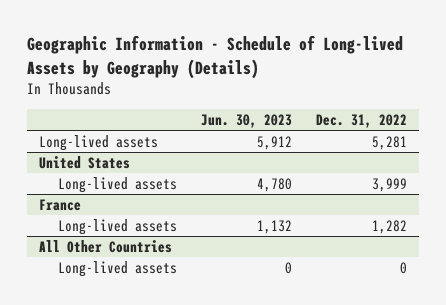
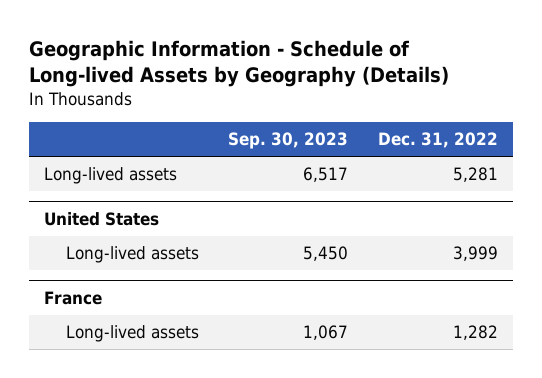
[200,113,292,128] Jun. 30, 2023 -> none
none -> [228,132,349,150] Sep. 30, 2023
[38,239,172,253] All Other Countries -> none
[57,260,177,277] Long-lived assets -> none

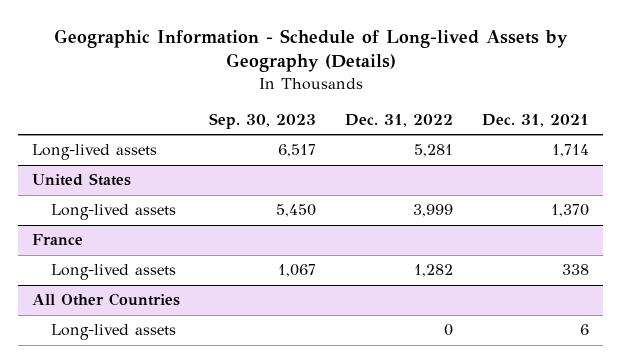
none -> [481,113,589,127] Dec. 31, 2021
none -> [32,293,181,307] All Other Countries
none -> [51,324,177,341] Long-lived assets

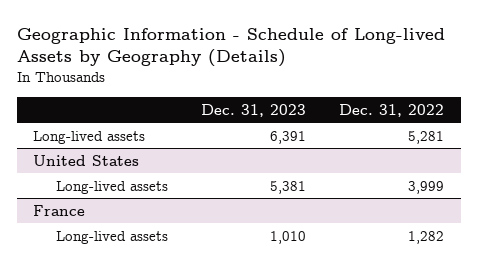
[209,112,317,129] Sep. 30, 2023 -> none
[481,113,589,127] Dec. 31, 2021 -> none
none -> [201,103,307,117] Dec. 31, 2023
[32,293,181,307] All Other Countries -> none
[51,324,177,341] Long-lived assets -> none

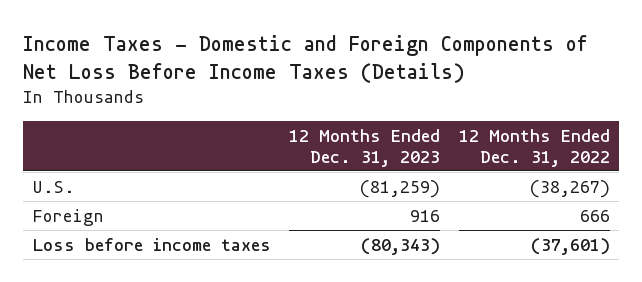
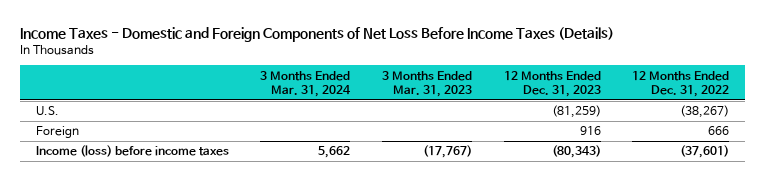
none -> [260,70,352,97] 3 Months Ended Mar. 31, 2024
none -> [381,70,472,97] 3 Months Ended Mar. 31, 2023
[32,237,271,251] Loss before income taxes -> [35,145,229,158] Income (loss) before income taxes

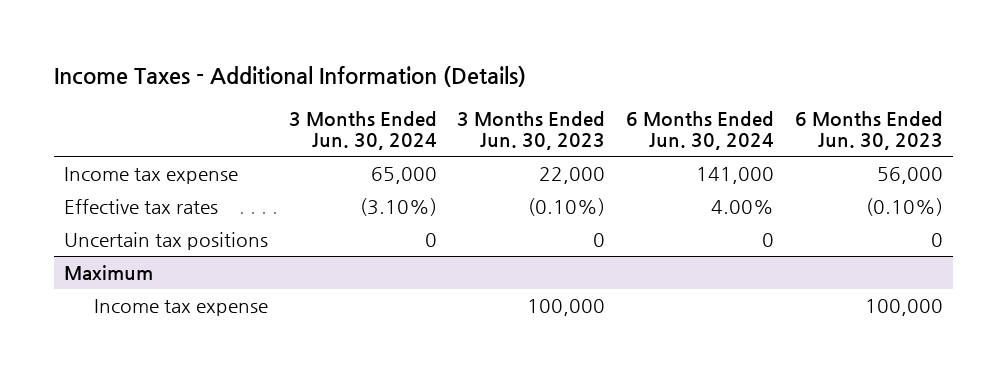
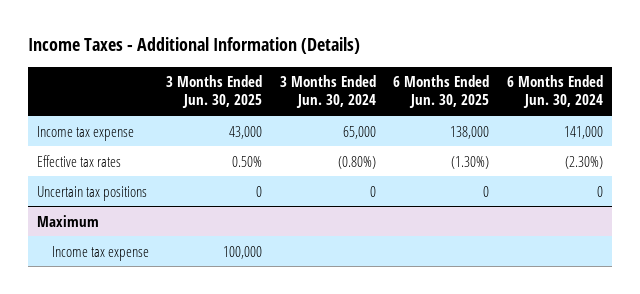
[457,110,606,151] 3 Months Ended Jun. 30, 2023 -> none
[794,110,943,151] 6 Months Ended Jun. 30, 2023 -> none
none -> [166,75,263,109] 3 Months Ended Jun. 30, 2025
none -> [393,75,490,109] 6 Months Ended Jun. 30, 2025
[359,197,437,216] (3.10%) -> [337,155,376,169] (0.80%)
[711,199,775,214] 4.00% -> [565,155,604,169] (2.30%)

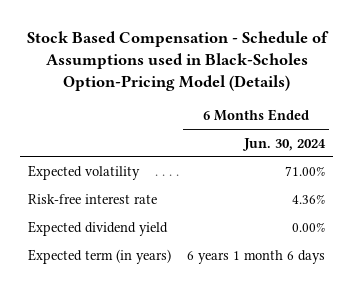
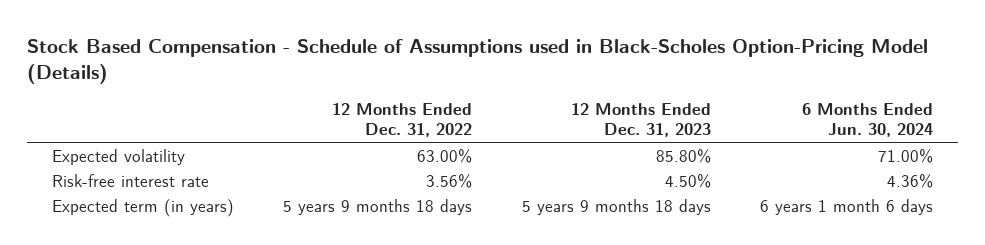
none -> [332,102,473,138] 12 Months Ended Dec. 31, 2022
none -> [570,102,711,138] 12 Months Ended Dec. 31, 2023
[28,221,169,237] Expected dividend yield -> none

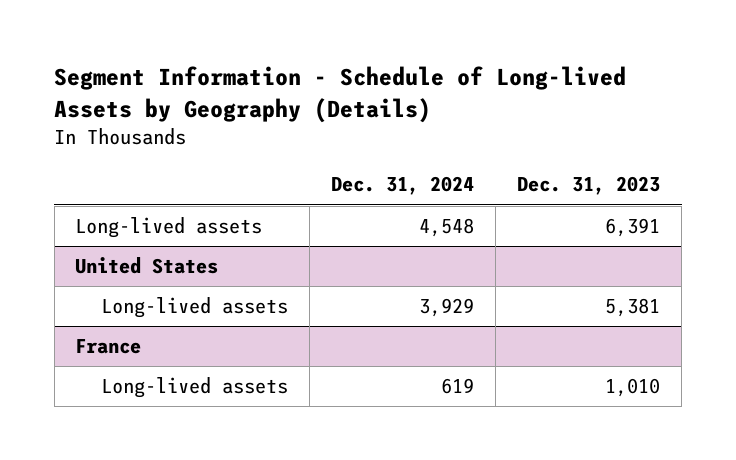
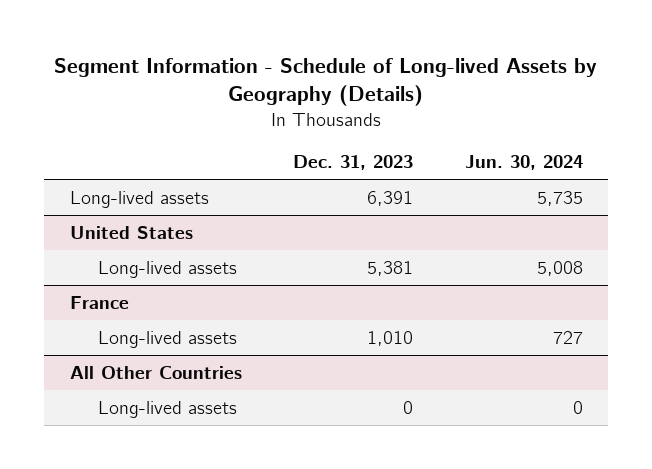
[331,176,475,196] Dec. 31, 2024 -> none
none -> [464,155,583,171] Jun. 30, 2024
none -> [69,365,242,379] All Other Countries
none -> [98,400,238,418] Long-lived assets

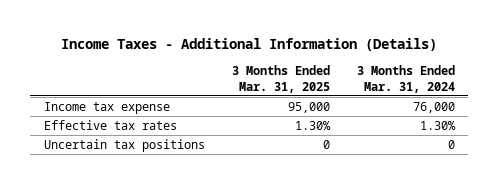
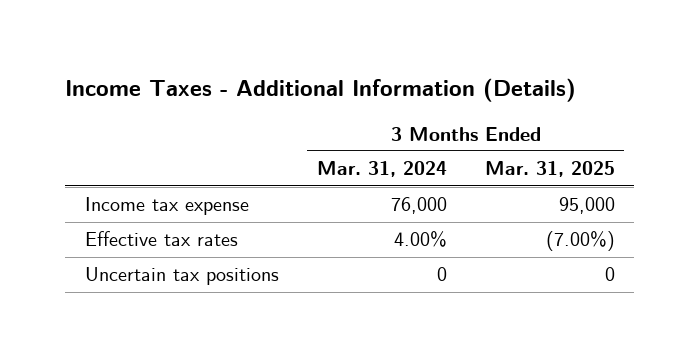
[294,120,331,130] 1.30% -> [545,231,615,252] (7.00%)
[419,120,456,130] 1.30% -> [393,231,447,248] 4.00%

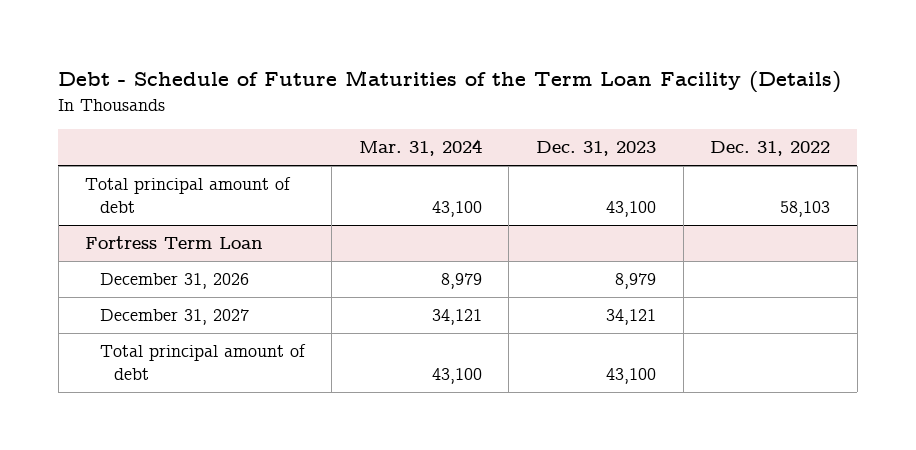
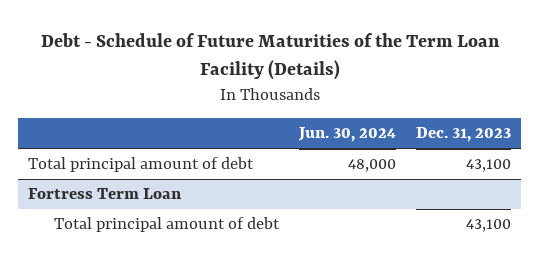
[358,139,482,157] Mar. 31, 2024 -> none
[710,141,831,157] Dec. 31, 2022 -> none
none -> [298,127,397,143] Jun. 30, 2024
[99,273,249,290] December 31, 2026 -> none
[99,309,249,326] December 31, 2027 -> none

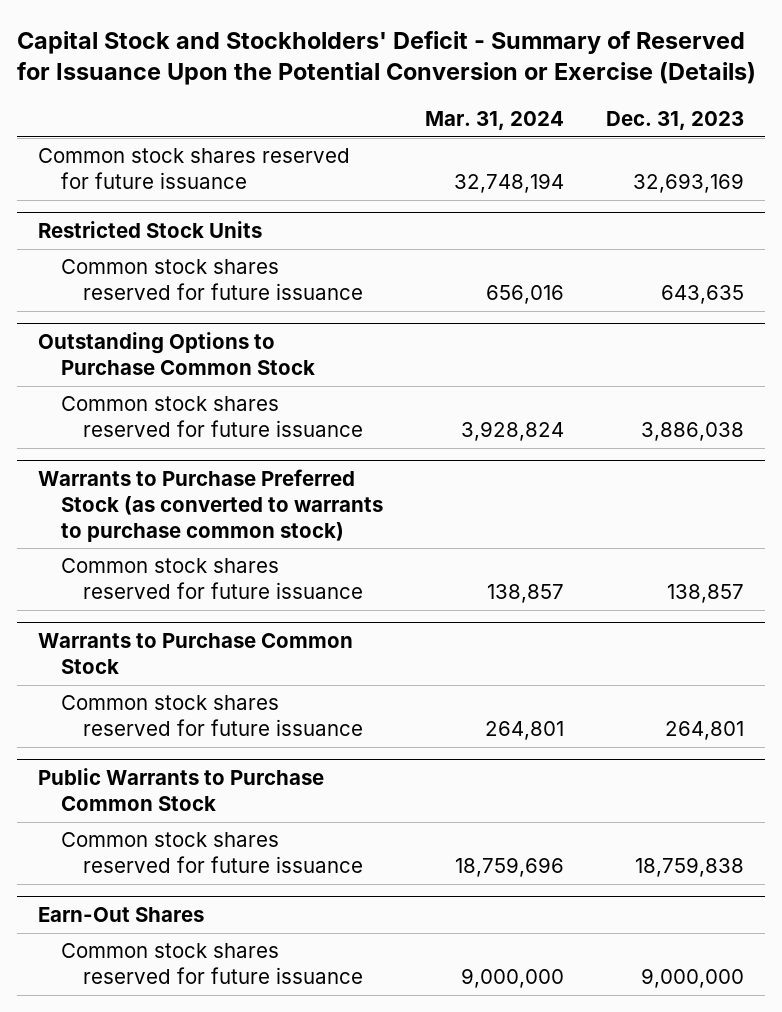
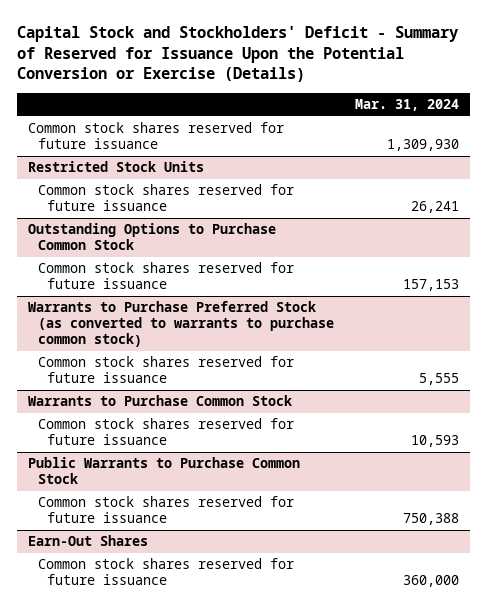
[605,111,744,131] Dec. 31, 2023 -> none
[453,173,564,194] 32,748,194 -> [387,139,460,152] 1,309,930
[485,285,564,305] 656,016 -> [411,201,460,214] 26,241
[460,421,564,442] 3,928,824 -> [403,279,460,292] 157,153
[486,584,564,604] 138,857 -> [419,373,460,386] 5,555
[484,721,564,741] 264,801 -> [411,435,460,448] 10,593
[454,857,564,878] 18,759,696 -> [403,513,460,526] 750,388
[460,968,564,989] 9,000,000 -> [403,575,460,588] 360,000

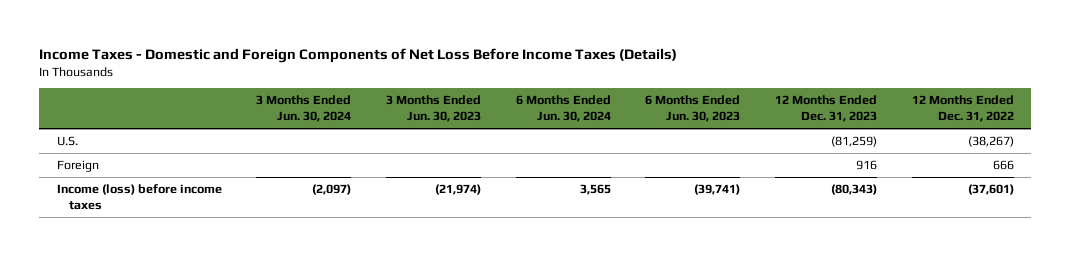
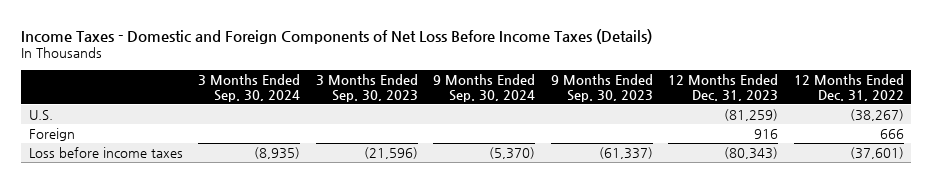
[256,95,352,123] 3 Months Ended Jun. 30, 2024 -> none
[386,95,482,123] 3 Months Ended Jun. 30, 2023 -> none
[515,95,611,123] 6 Months Ended Jun. 30, 2024 -> none
[645,95,741,123] 6 Months Ended Jun. 30, 2023 -> none
none -> [198,73,301,102] 3 Months Ended Sep. 30, 2024
none -> [315,73,418,102] 3 Months Ended Sep. 30, 2023
none -> [433,73,536,102] 9 Months Ended Sep. 30, 2024
none -> [550,73,653,102] 9 Months Ended Sep. 30, 2023
[56,183,222,211] Income (loss) before income taxes -> [28,146,183,158] Loss before income taxes

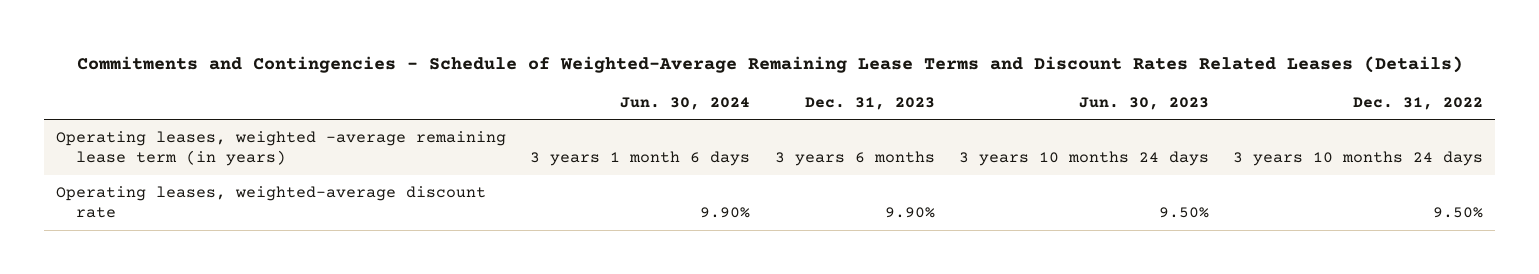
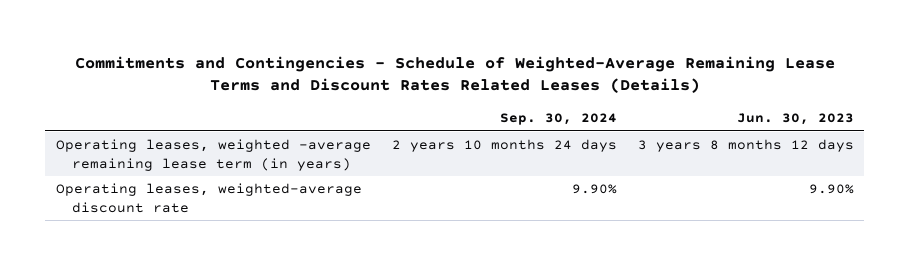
[620,96,751,110] Jun. 30, 2024 -> none
[804,96,935,110] Dec. 31, 2023 -> none
[1353,96,1484,110] Dec. 31, 2022 -> none
none -> [499,113,617,126] Sep. 30, 2024
[958,151,1209,167] 3 years 10 months 24 days -> [637,139,854,153] 3 years 8 months 12 days
[1158,207,1209,219] 9.50% -> [808,184,854,195] 9.90%

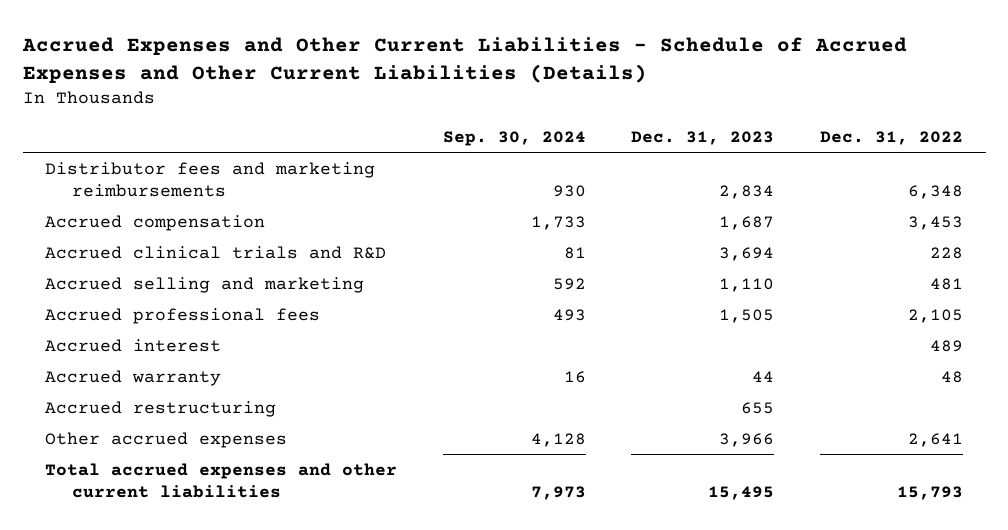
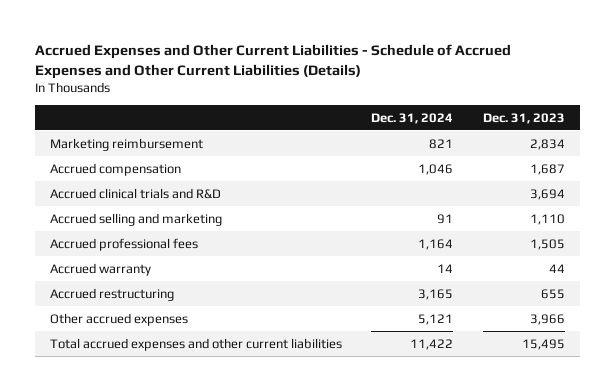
[442,131,586,147] Sep. 30, 2024 -> none
[819,131,963,146] Dec. 31, 2022 -> none
none -> [371,112,454,124] Dec. 31, 2024
[45,161,376,197] Distributor fees and marketing reimbursements -> [49,137,203,151] Marketing reimbursement
[45,338,222,352] Accrued interest -> none

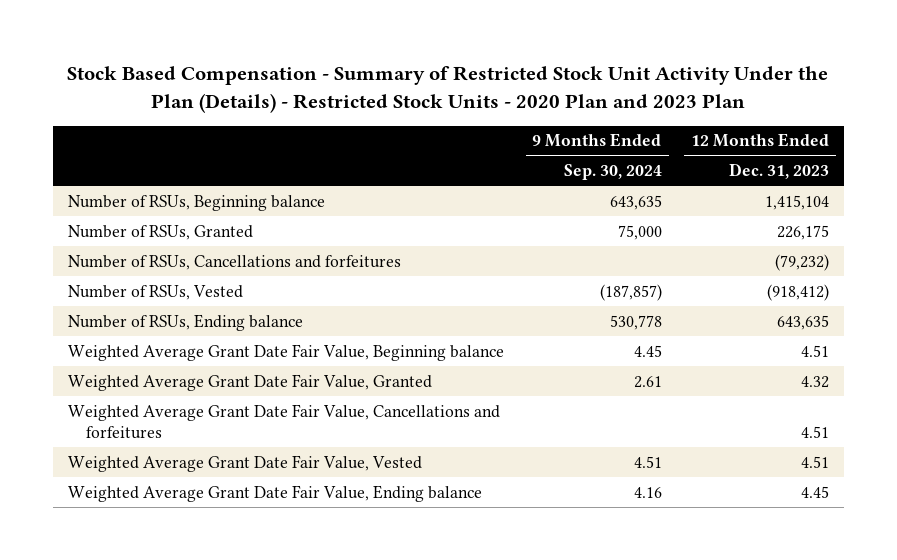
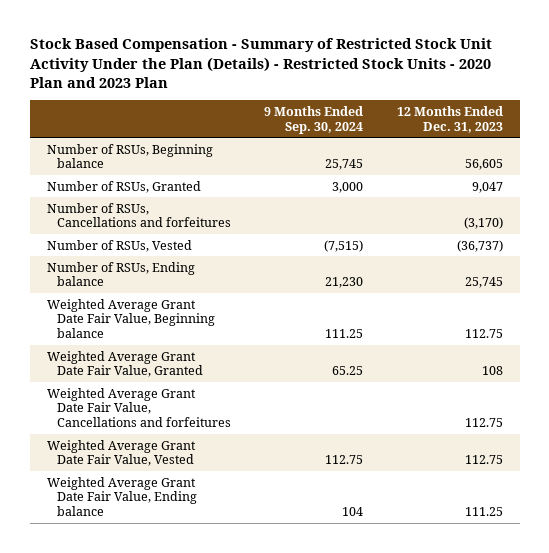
[609,194,662,210] 643,635 -> [325,159,364,171] 25,745
[765,194,830,210] 1,415,104 -> [464,159,503,171] 56,605
[617,224,662,240] 75,000 -> [332,181,364,193] 3,000
[777,224,830,240] 226,175 -> [471,181,503,193] 9,047
[775,253,830,271] (79,232) -> [463,217,503,230] (3,170)
[599,283,662,301] (187,857) -> [324,239,364,252] (7,515)
[767,283,830,301] (918,412) -> [456,239,503,252] (36,737)
[609,314,662,330] 530,778 -> [325,277,364,289] 21,230
[777,314,830,330] 643,635 -> [464,277,503,289] 25,745
[633,344,662,357] 4.45 -> [325,329,364,339] 111.25
[801,344,830,357] 4.51 -> [464,329,503,339] 112.75
[633,375,662,388] 2.61 -> [332,366,364,376] 65.25
[801,375,830,388] 4.32 -> [481,366,503,376] 108
[801,425,830,438] 4.51 -> [464,418,503,428] 112.75
[633,455,662,468] 4.51 -> [325,455,364,465] 112.75
[801,455,830,468] 4.51 -> [464,455,503,465] 112.75
[633,486,662,498] 4.16 -> [342,507,364,517] 104
[801,485,830,498] 4.45 -> [464,507,503,517] 111.25

